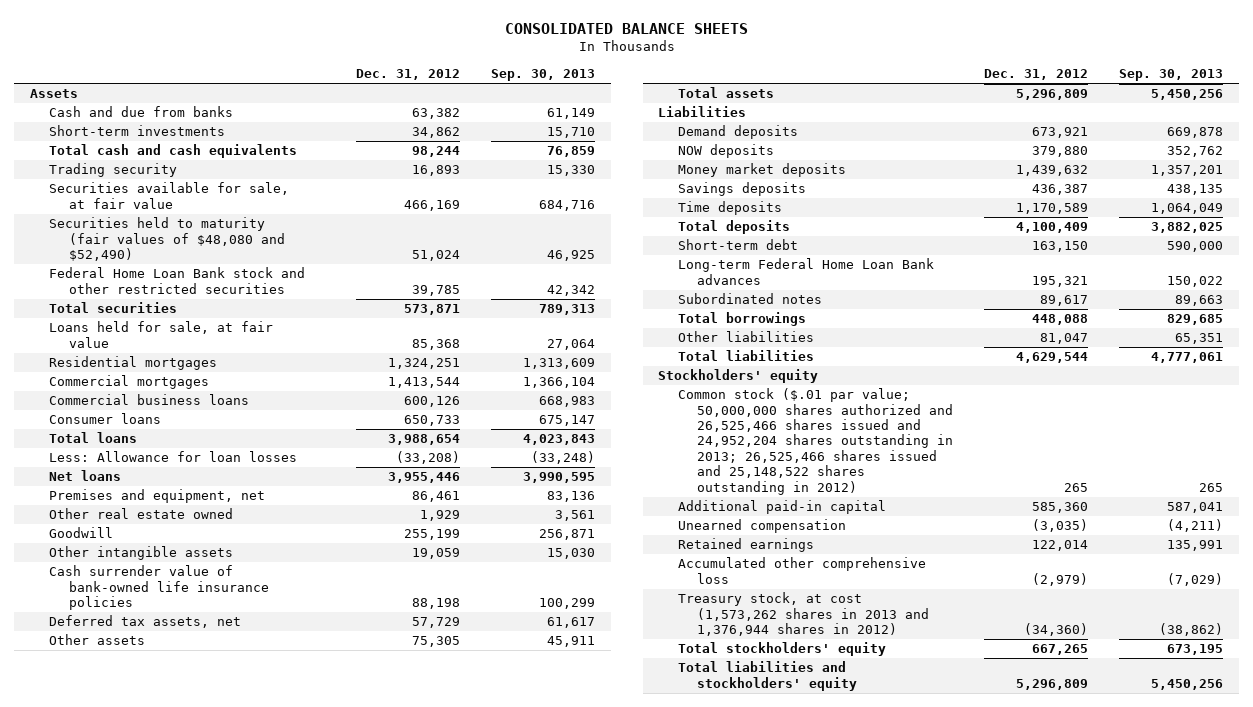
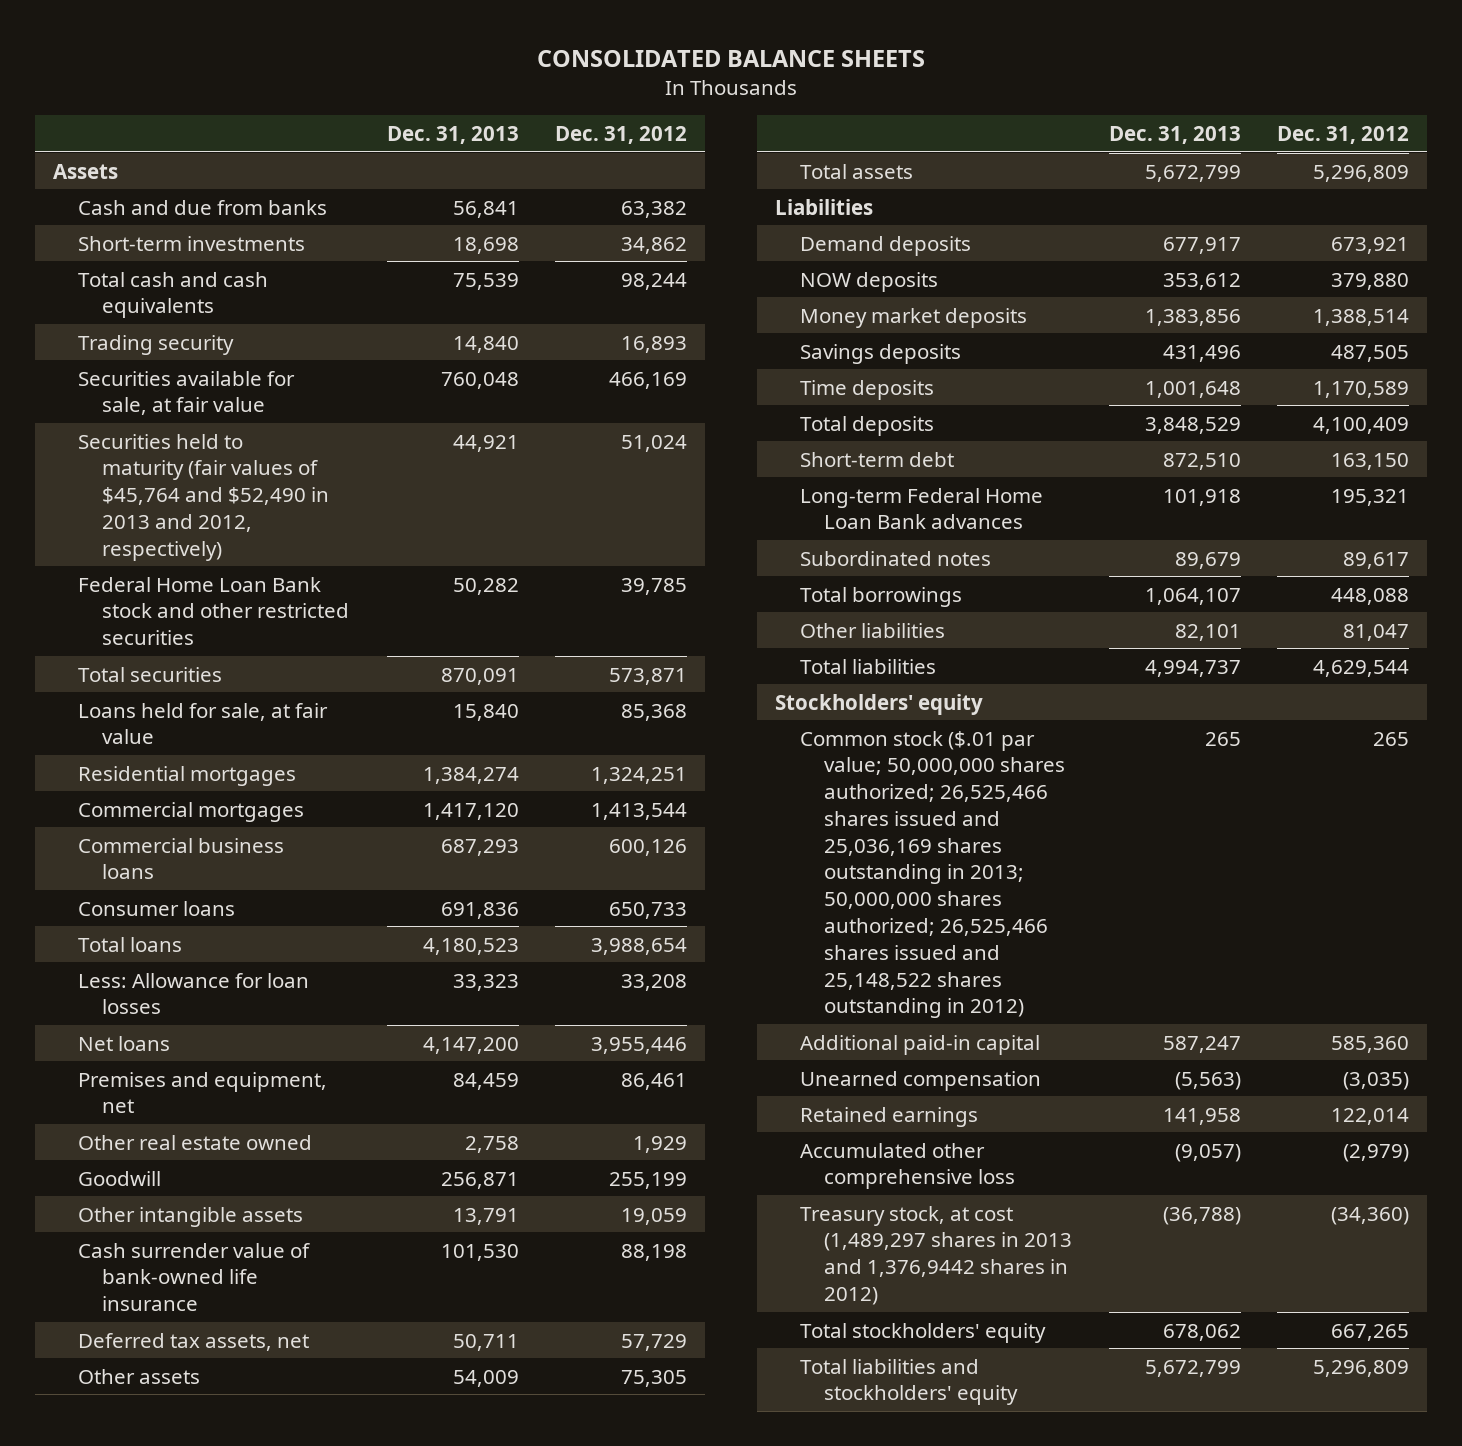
[491,69,596,82] Sep. 30, 2013 -> none
none -> [386,125,519,144] Dec. 31, 2013
[49,217,285,262] Securities held to maturity (fair values of $48,080 and $52,490) -> [77,433,330,561] Securities held to maturity (fair values of $45,764 and $52,490 in 2013 and 2012, respectively)
[395,451,460,465] (33,208) -> [620,973,687,991] 33,208
[49,565,269,611] Cash surrender value of bank-owned life insurance policies -> [77,1242,310,1312] Cash surrender value of bank-owned life insurance
[1016,165,1089,177] 1,439,632 -> [1312,308,1409,326] 1,388,514
[1032,184,1089,196] 436,387 -> [1330,344,1409,362] 487,505
[677,388,953,495] Common stock ($.01 par value; 50,000,000 shares authorized and 26,525,466 shares issued and 24,952,204 shares outstanding in 2013; 26,525,466 shares issued and 25,148,522 shares outstanding in 2012) -> [799,730,1066,1019] Common stock ($.01 par value; 50,000,000 shares authorized; 26,525,466 shares issued and 25,036,169 shares outstanding in 2013; 50,000,000 shares authorized; 26,525,466 shares issued and 25,148,522 shares outstanding in 2012)
[677,592,929,637] Treasury stock, at cost (1,573,262 shares in 2013 and 1,376,944 shares in 2012) -> [799,1205,1073,1305] Treasury stock, at cost (1,489,297 shares in 2013 and 1,376,9442 shares in 2012)

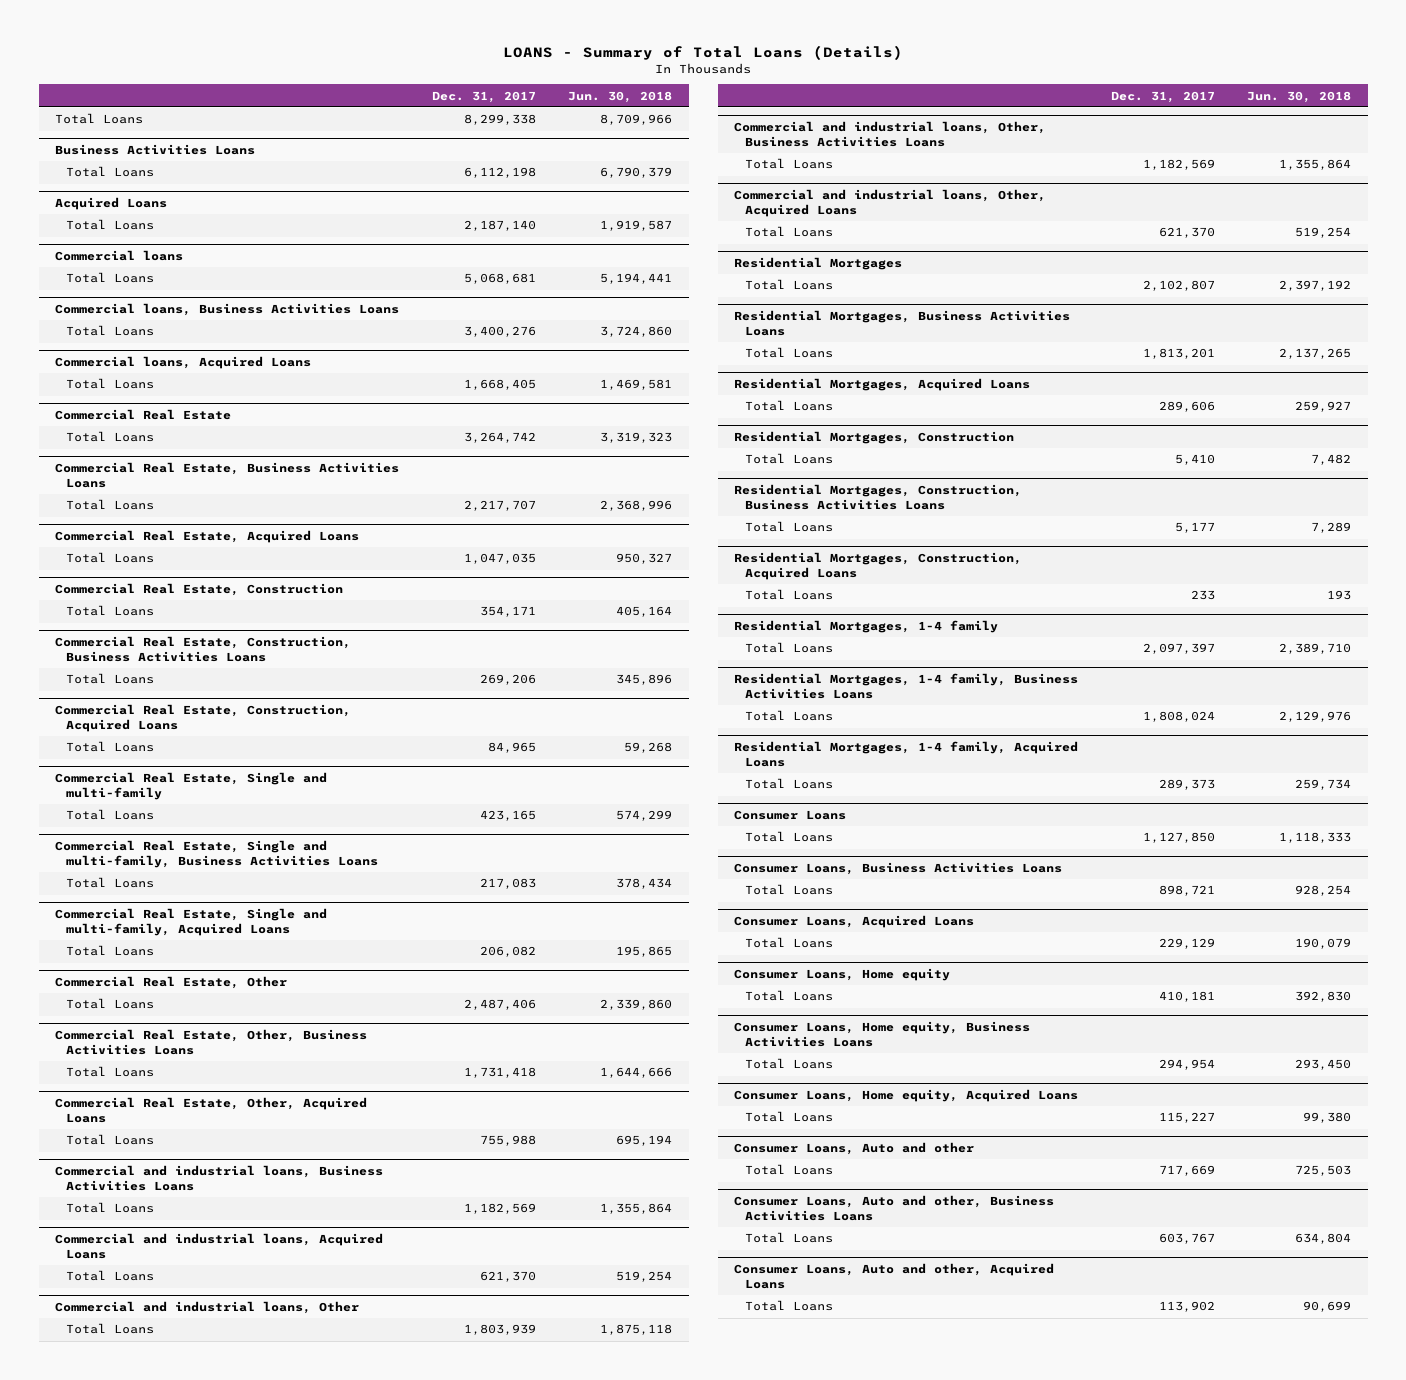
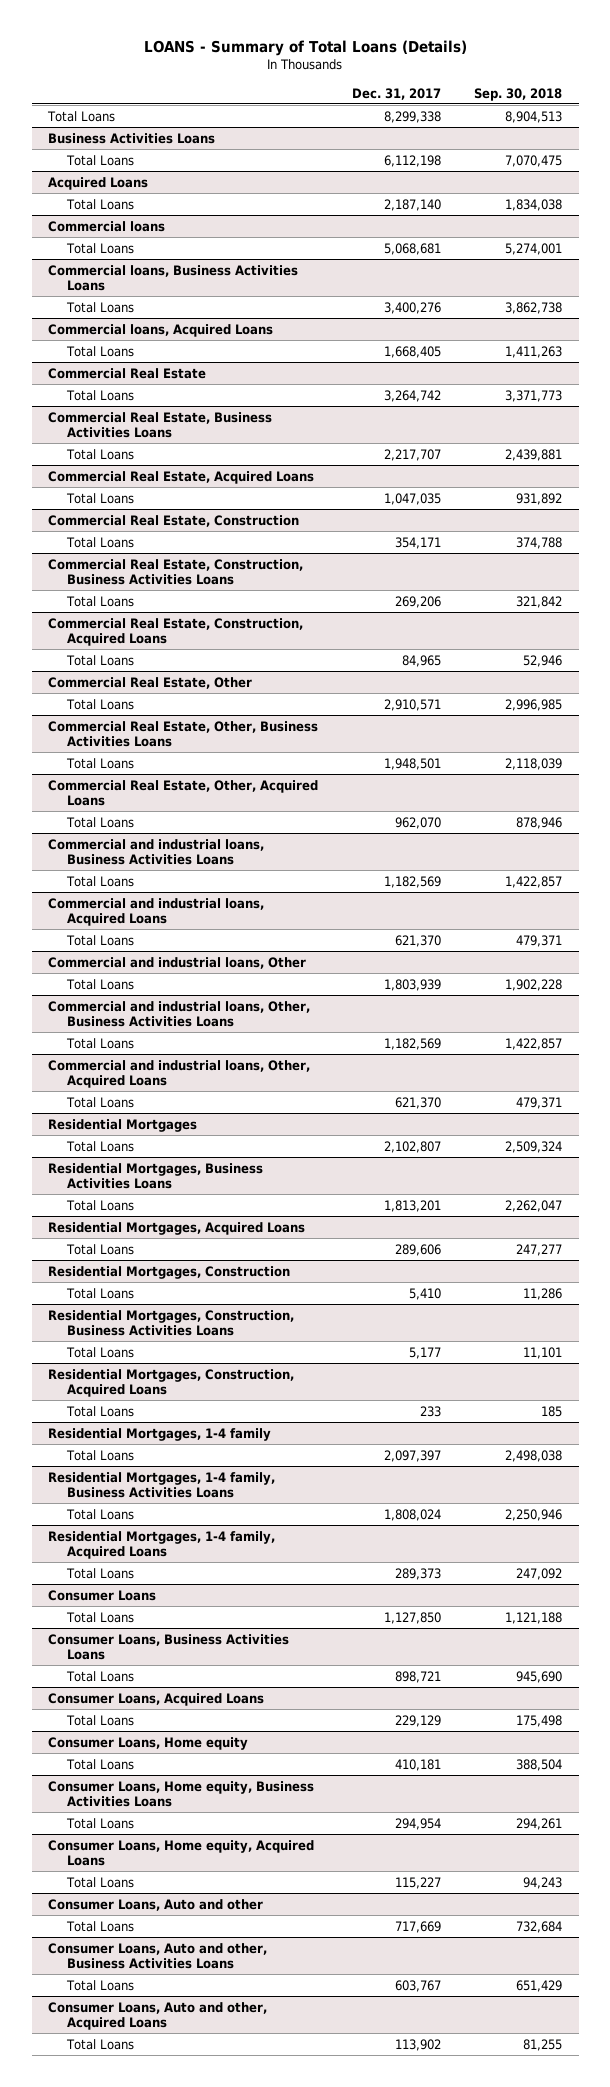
[568,90,673,103] Jun. 30, 2018 -> none
none -> [473,87,562,101] Sep. 30, 2018
[54,771,327,800] Commercial Real Estate, Single and multi-family -> none
[65,809,154,821] Total Loans -> none
[54,839,378,868] Commercial Real Estate, Single and multi-family, Business Activities Loans -> none
[65,877,154,889] Total Loans -> none
[54,907,327,936] Commercial Real Estate, Single and multi-family, Acquired Loans -> none
[65,945,154,957] Total Loans -> none
[463,999,536,1011] 2,487,406 -> [383,698,441,711] 2,910,571
[463,1067,536,1079] 1,731,418 -> [383,757,441,770] 1,948,501
[479,1135,536,1147] 755,988 -> [394,816,441,829] 962,070

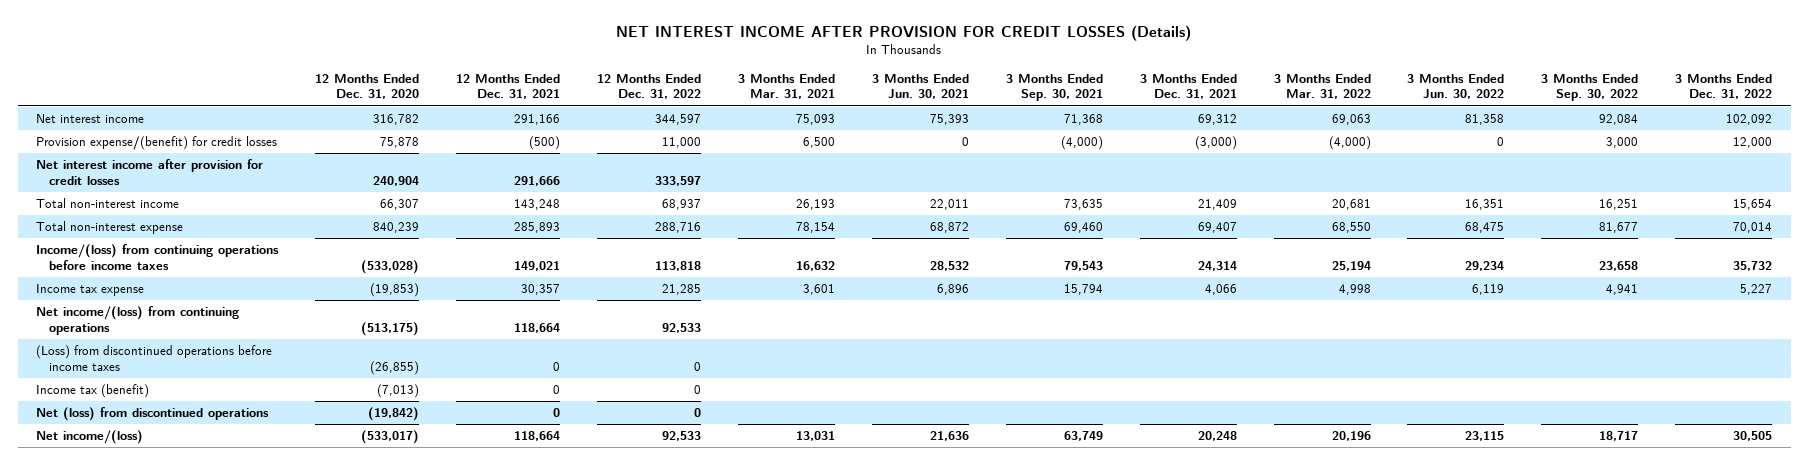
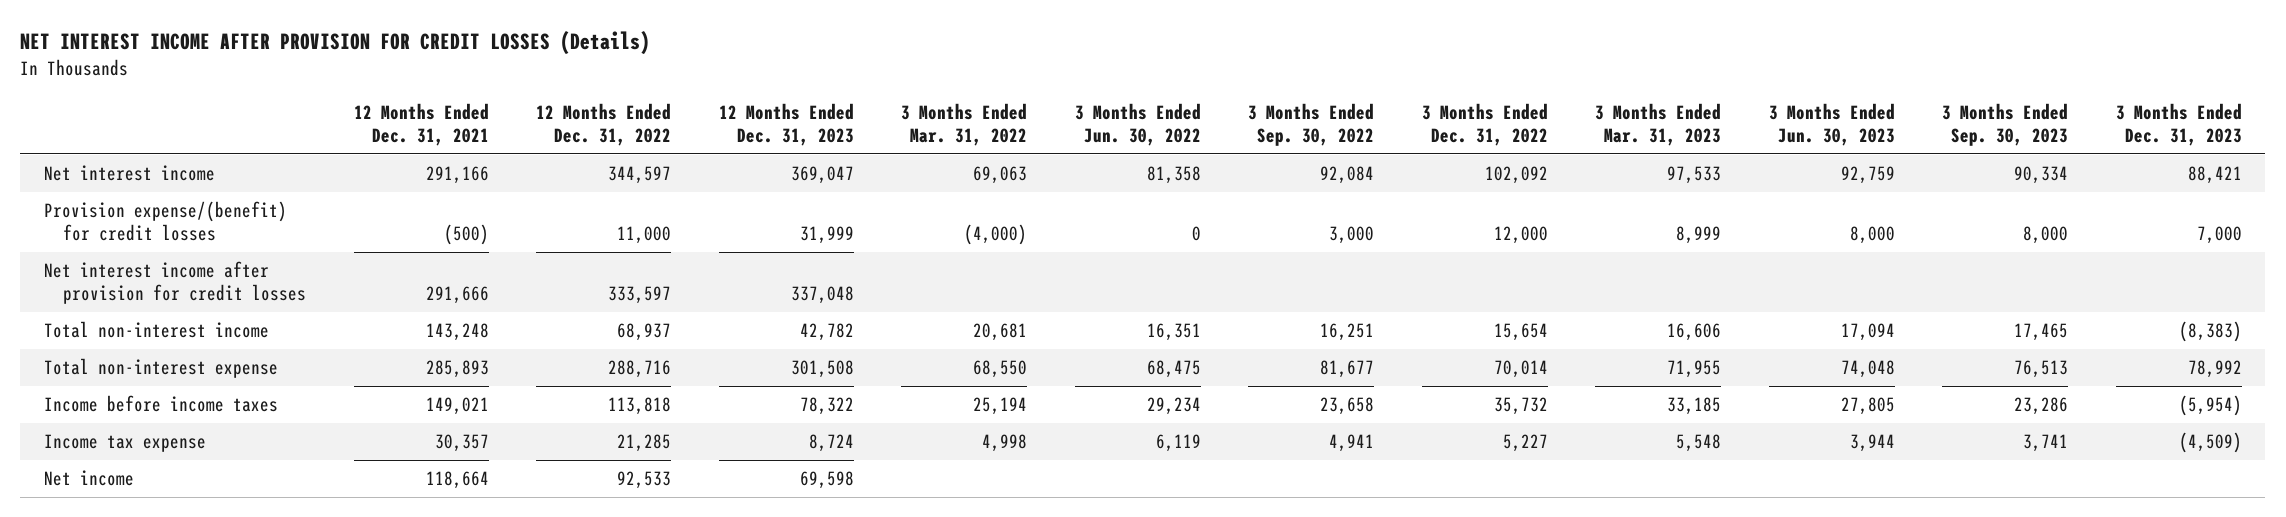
[315,73,420,100] 12 Months Ended Dec. 31, 2020 -> none
[737,73,835,100] 3 Months Ended Mar. 31, 2021 -> none
[871,73,969,100] 3 Months Ended Jun. 30, 2021 -> none
[1005,73,1103,102] 3 Months Ended Sep. 30, 2021 -> none
[1139,73,1237,100] 3 Months Ended Dec. 31, 2021 -> none
none -> [718,102,854,146] 12 Months Ended Dec. 31, 2023
none -> [1595,102,1722,146] 3 Months Ended Mar. 31, 2023
none -> [1768,102,1895,146] 3 Months Ended Jun. 30, 2023
none -> [1942,102,2069,146] 3 Months Ended Sep. 30, 2023
none -> [2115,102,2242,146] 3 Months Ended Dec. 31, 2023
[36,243,280,270] Income/(loss) from continuing operations before income taxes -> [43,394,278,412] Income before income taxes
[36,344,273,371] (Loss) from discontinued operations before income taxes -> none
[36,383,150,398] Income tax (benefit) -> none
[36,406,270,421] Net (loss) from discontinued operations -> none
[36,429,144,444] Net income/(loss) -> none
[36,305,240,335] Net income/(loss) from continuing operations -> [43,469,134,486] Net income

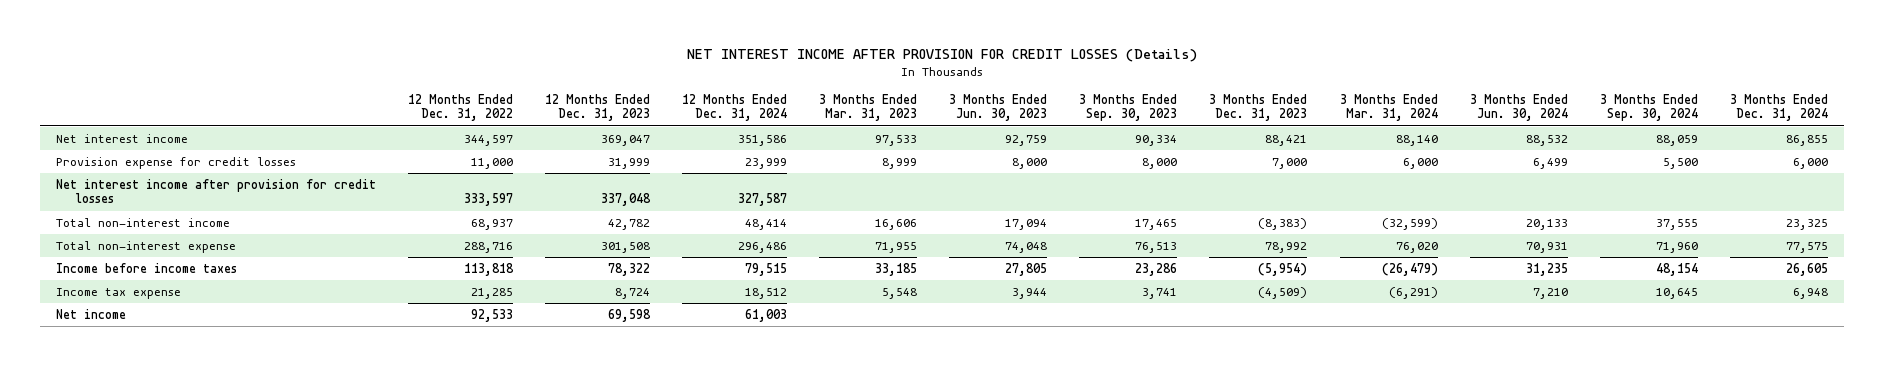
[353,102,489,146] 12 Months Ended Dec. 31, 2021 -> none
[901,102,1028,146] 3 Months Ended Mar. 31, 2022 -> none
[1074,102,1201,146] 3 Months Ended Jun. 30, 2022 -> none
[1248,102,1375,146] 3 Months Ended Sep. 30, 2022 -> none
[1421,102,1548,146] 3 Months Ended Dec. 31, 2022 -> none
none -> [682,93,788,122] 12 Months Ended Dec. 31, 2024
none -> [1339,93,1438,122] 3 Months Ended Mar. 31, 2024
none -> [1469,93,1568,122] 3 Months Ended Jun. 30, 2024
none -> [1599,93,1698,122] 3 Months Ended Sep. 30, 2024
none -> [1729,93,1828,122] 3 Months Ended Dec. 31, 2024
[43,200,287,241] Provision expense/(benefit) for credit losses -> [55,156,296,169] Provision expense for credit losses

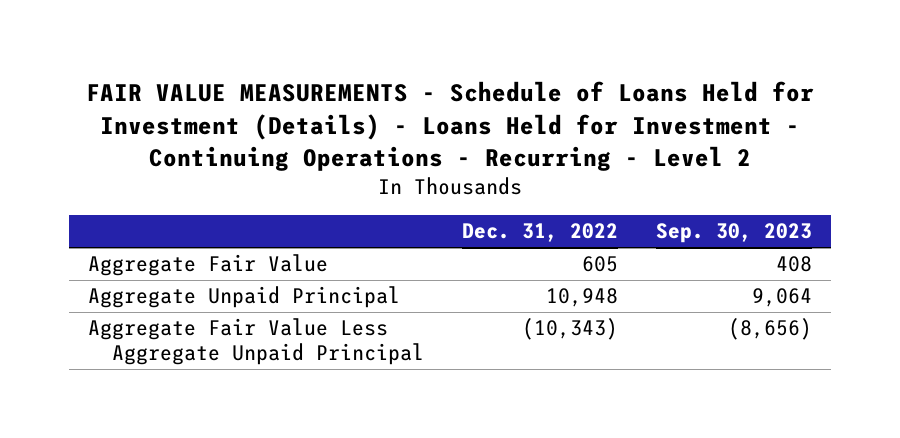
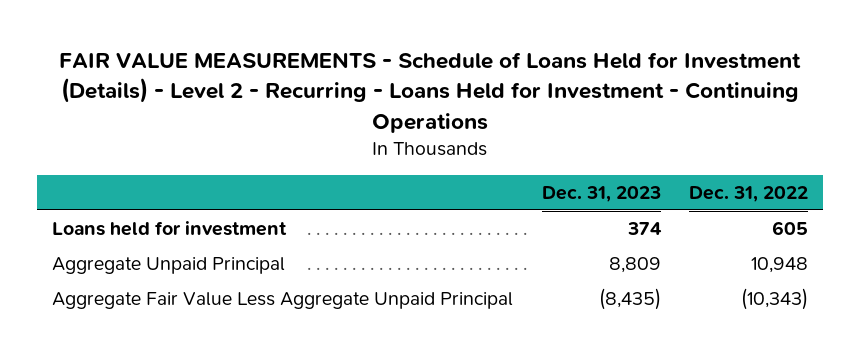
[85,81,814,172] FAIR VALUE MEASUREMENTS - Schedule of Loans Held for Investment (Details) - Loans Held for Investment - Continuing Operations - Recurring - Level 2 -> [59,51,802,133] FAIR VALUE MEASUREMENTS - Schedule of Loans Held for Investment (Details) - Level 2 - Recurring - Loans Held for Investment - Continuing Operations
[655,223,812,244] Sep. 30, 2023 -> none
none -> [541,185,661,202] Dec. 31, 2023
[87,254,328,277] Aggregate Fair Value -> [51,221,287,237] Loans held for investment

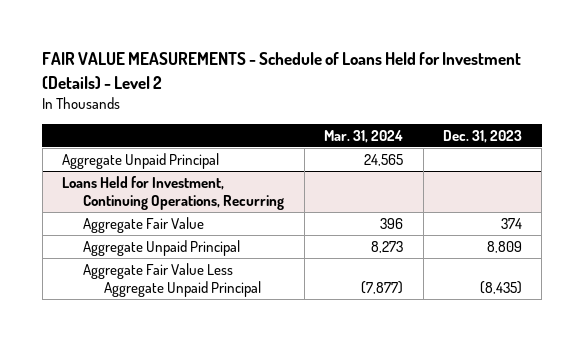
[59,51,802,133] FAIR VALUE MEASUREMENTS - Schedule of Loans Held for Investment (Details) - Level 2 - Recurring - Loans Held for Investment - Continuing Operations -> [42,52,522,89] FAIR VALUE MEASUREMENTS - Schedule of Loans Held for Investment (Details) - Level 2
[689,185,809,202] Dec. 31, 2022 -> none
none -> [324,129,404,143] Mar. 31, 2024
none -> [62,153,220,170] Aggregate Unpaid Principal
none -> [62,176,285,211] Loans Held for Investment, Continuing Operations, Recurring
[51,221,287,237] Loans held for investment -> [83,217,205,234] Aggregate Fair Value

